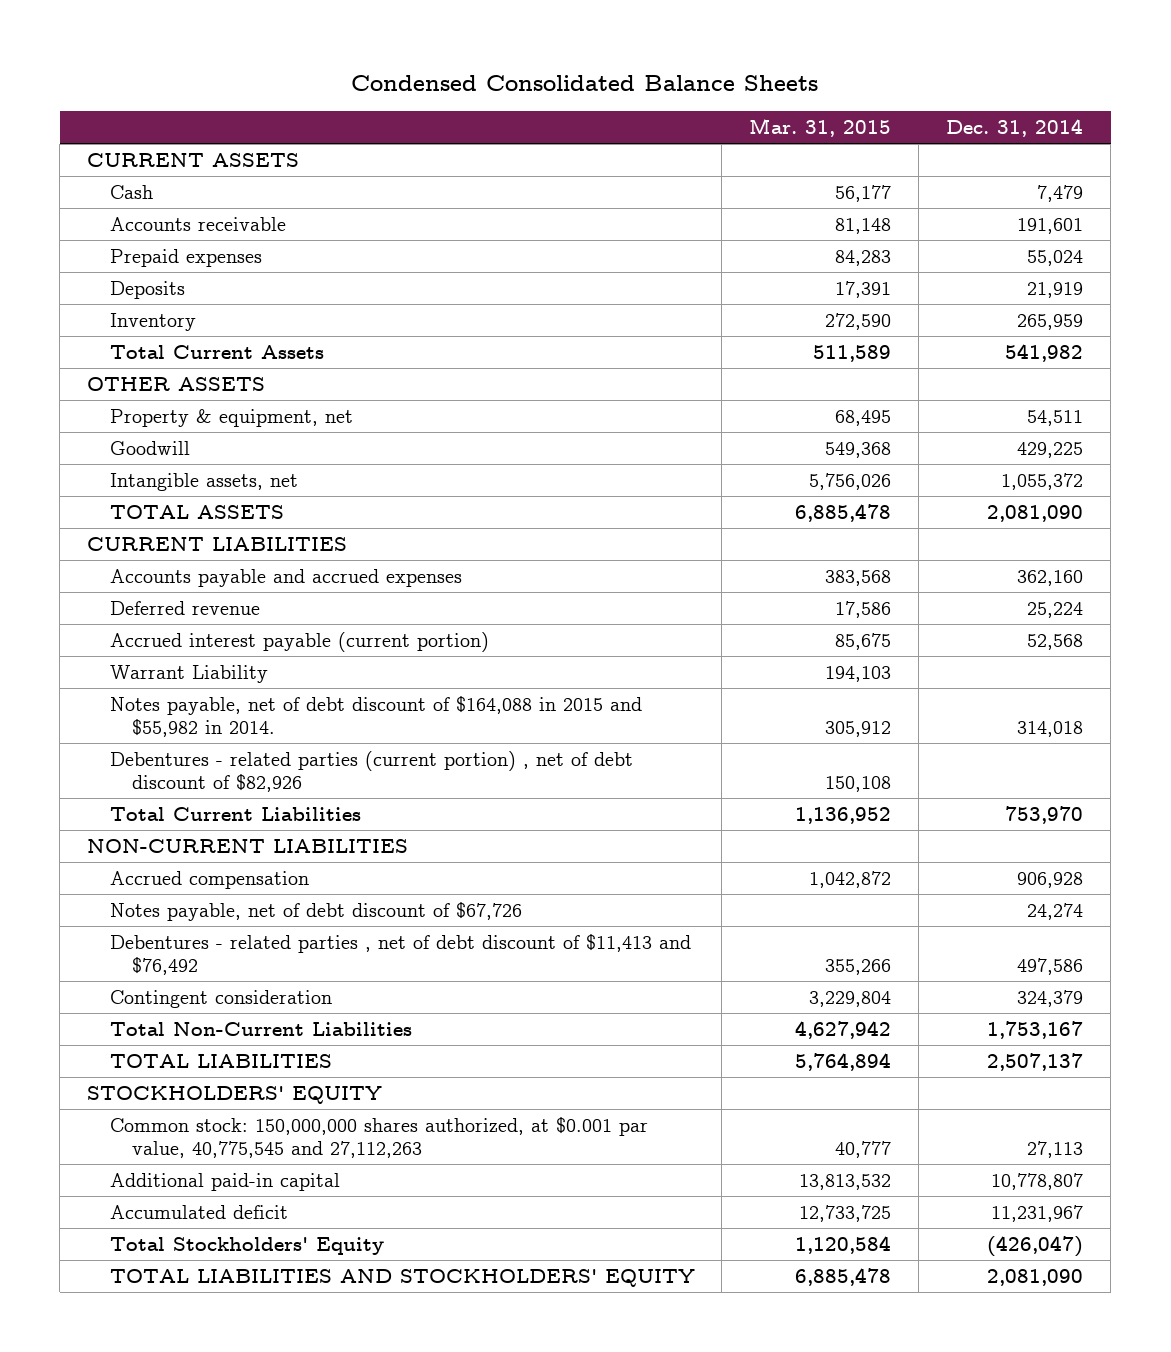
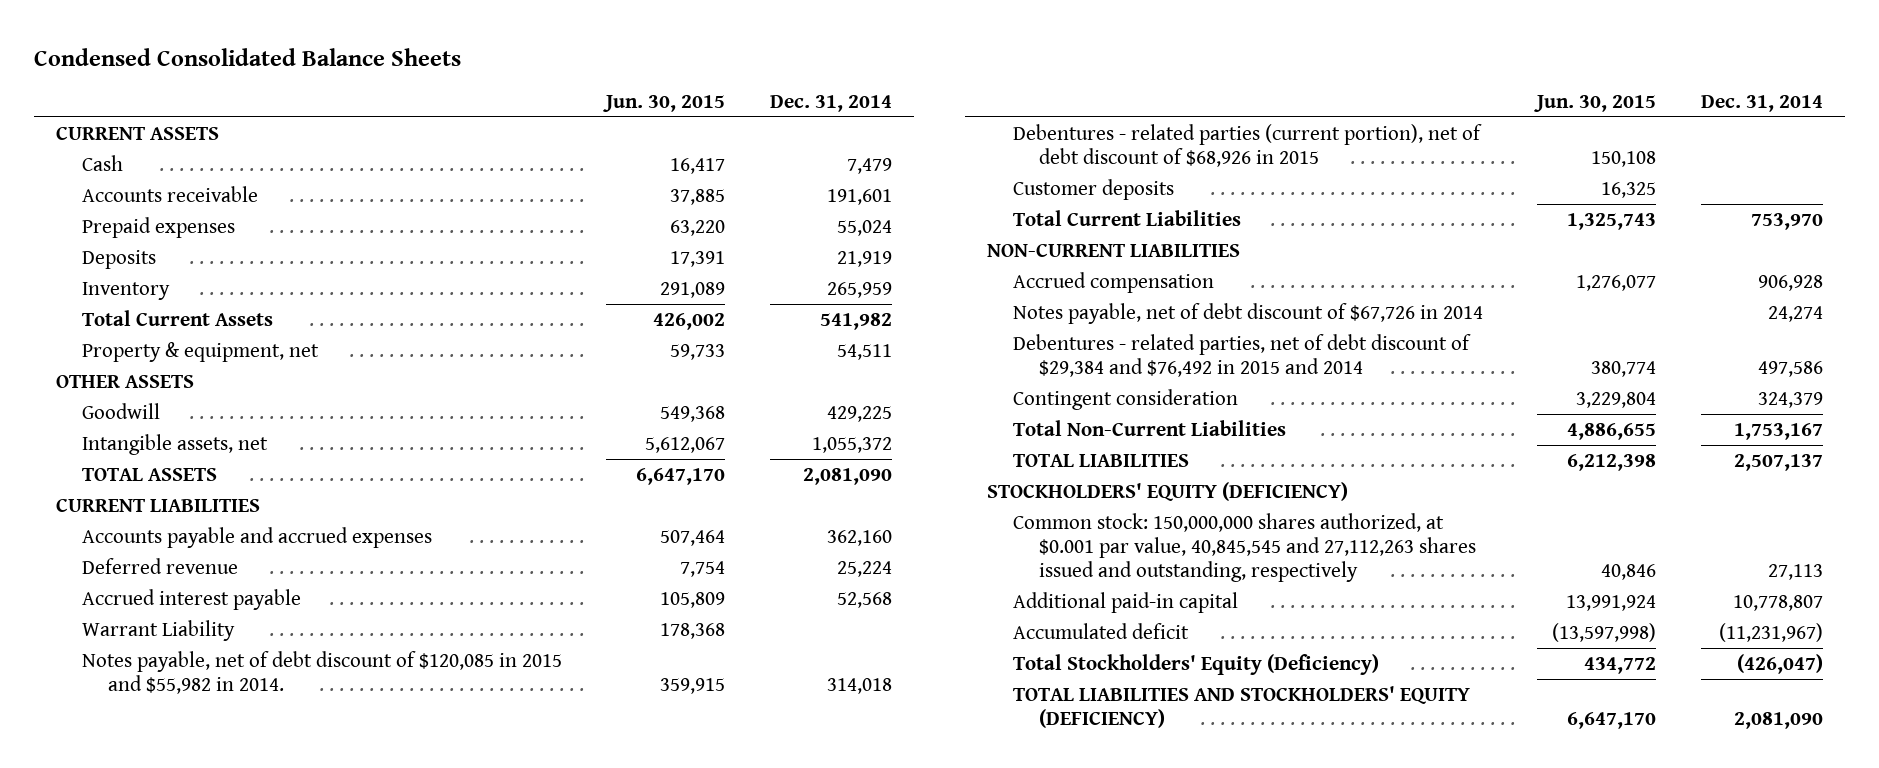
[749,118,892,138] Mar. 31, 2015 -> none
none -> [603,94,726,112] Jun. 30, 2015
[87,376,266,391] OTHER ASSETS -> [56,374,195,388] OTHER ASSETS
[109,631,489,652] Accrued interest payable (current portion) -> [81,588,301,610] Accrued interest payable
[109,695,642,738] Notes payable, net of debt discount of $164,088 in 2015 and $55,982 in 2014. -> [81,650,562,695] Notes payable, net of debt discount of $120,085 in 2015 and $55,982 in 2014.
[109,750,633,793] Debentures - related parties (current portion) , net of debt discount of $82,926 -> [1012,123,1482,168] Debentures - related parties (current portion), net of debt discount of $68,926 in 2015
none -> [1012,178,1174,200] Customer deposits
[109,901,522,921] Notes payable, net of debt discount of $67,726 -> [1012,302,1483,324] Notes payable, net of debt discount of $67,726 in 2014
[109,933,691,976] Debentures - related parties , net of debt discount of $11,413 and $76,492 -> [1012,333,1471,378] Debentures - related parties, net of debt discount of $29,384 and $76,492 in 2015 and 2014
[87,1085,383,1104] STOCKHOLDERS' EQUITY -> [987,481,1349,501] STOCKHOLDERS' EQUITY (DEFICIENCY)
[109,1116,648,1159] Common stock: 150,000,000 shares authorized, at $0.001 par value, 40,775,545 and 27,112,263 -> [1012,512,1476,583] Common stock: 150,000,000 shares authorized, at $0.001 par value, 40,845,545 and 27,112,263 shares issued and outstanding, respectively
[991,1204,1084,1222] 11,231,967 -> [1718,622,1823,642] (11,231,967)
[109,1236,384,1255] Total Stockholders' Equity -> [1012,653,1379,675] Total Stockholders' Equity (Deficiency)
[109,1268,695,1287] TOTAL LIABILITIES AND STOCKHOLDERS' EQUITY -> [1012,685,1470,729] TOTAL LIABILITIES AND STOCKHOLDERS' EQUITY (DEFICIENCY)

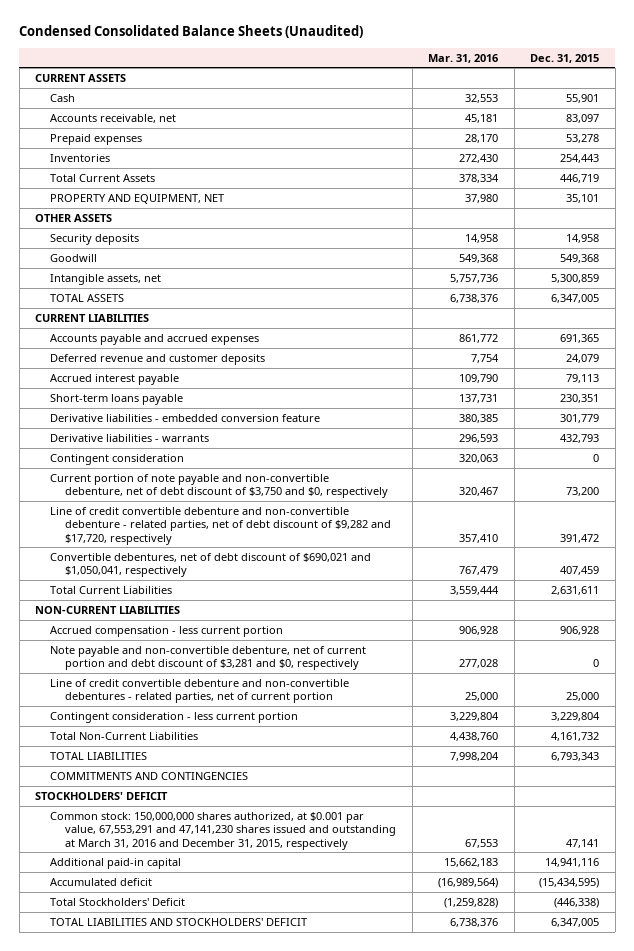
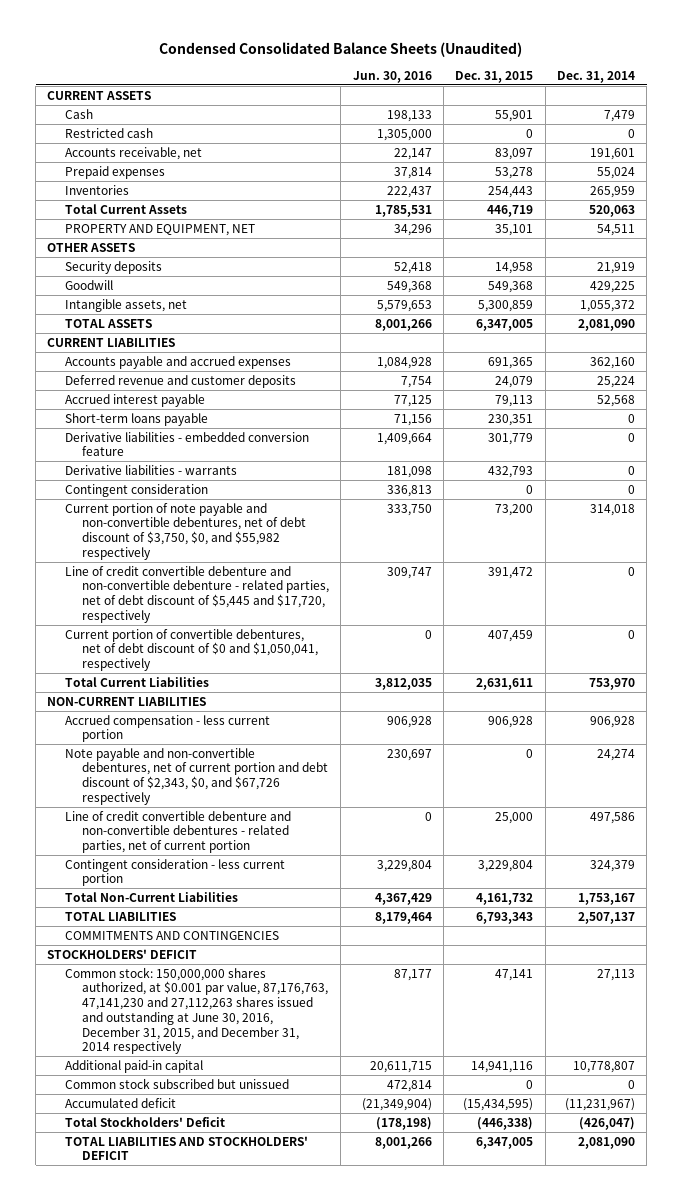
[428,53,499,63] Mar. 31, 2016 -> none
none -> [352,70,432,83] Jun. 30, 2016
none -> [557,70,636,83] Dec. 31, 2014
none -> [64,127,153,138] Restricted cash
[50,473,389,499] Current portion of note payable and non-convertible debenture, net of debt discount of $3,750 and $0, respectively -> [64,502,306,560] Current portion of note payable and non-convertible debentures, net of debt discount of $3,750, $0, and $55,982 respectively
[50,506,392,545] Line of credit convertible debenture and non-convertible debenture - related parties, net of debt discount of $9,282 and $17,720, respectively -> [64,565,329,623] Line of credit convertible debenture and non-convertible debenture - related parties, net of debt discount of $5,445 and $17,720, respectively
[50,552,372,578] Convertible debentures, net of debt discount of $690,021 and $1,050,041, respectively -> [64,628,318,672] Current portion of convertible debentures, net of debt discount of $0 and $1,050,041, respectively
[50,645,367,671] Note payable and non-convertible debenture, net of current portion and debt discount of $3,281 and $0, respectively -> [64,747,328,805] Note payable and non-convertible debentures, net of current portion and debt discount of $2,343, $0, and $67,726 respectively
[50,811,397,850] Common stock: 150,000,000 shares authorized, at $0.001 par value, 67,553,291 and 47,141,230 shares issued and outstanding at March 31, 2016 and December 31, 2015, respectively -> [64,966,328,1055] Common stock: 150,000,000 shares authorized, at $0.001 par value, 87,176,763, 47,141,230 and 27,112,263 shares issued and outstanding at June 30, 2016, December 31, 2015, and December 31, 2014 respectively
none -> [64,1077,289,1089] Common stock subscribed but unissued

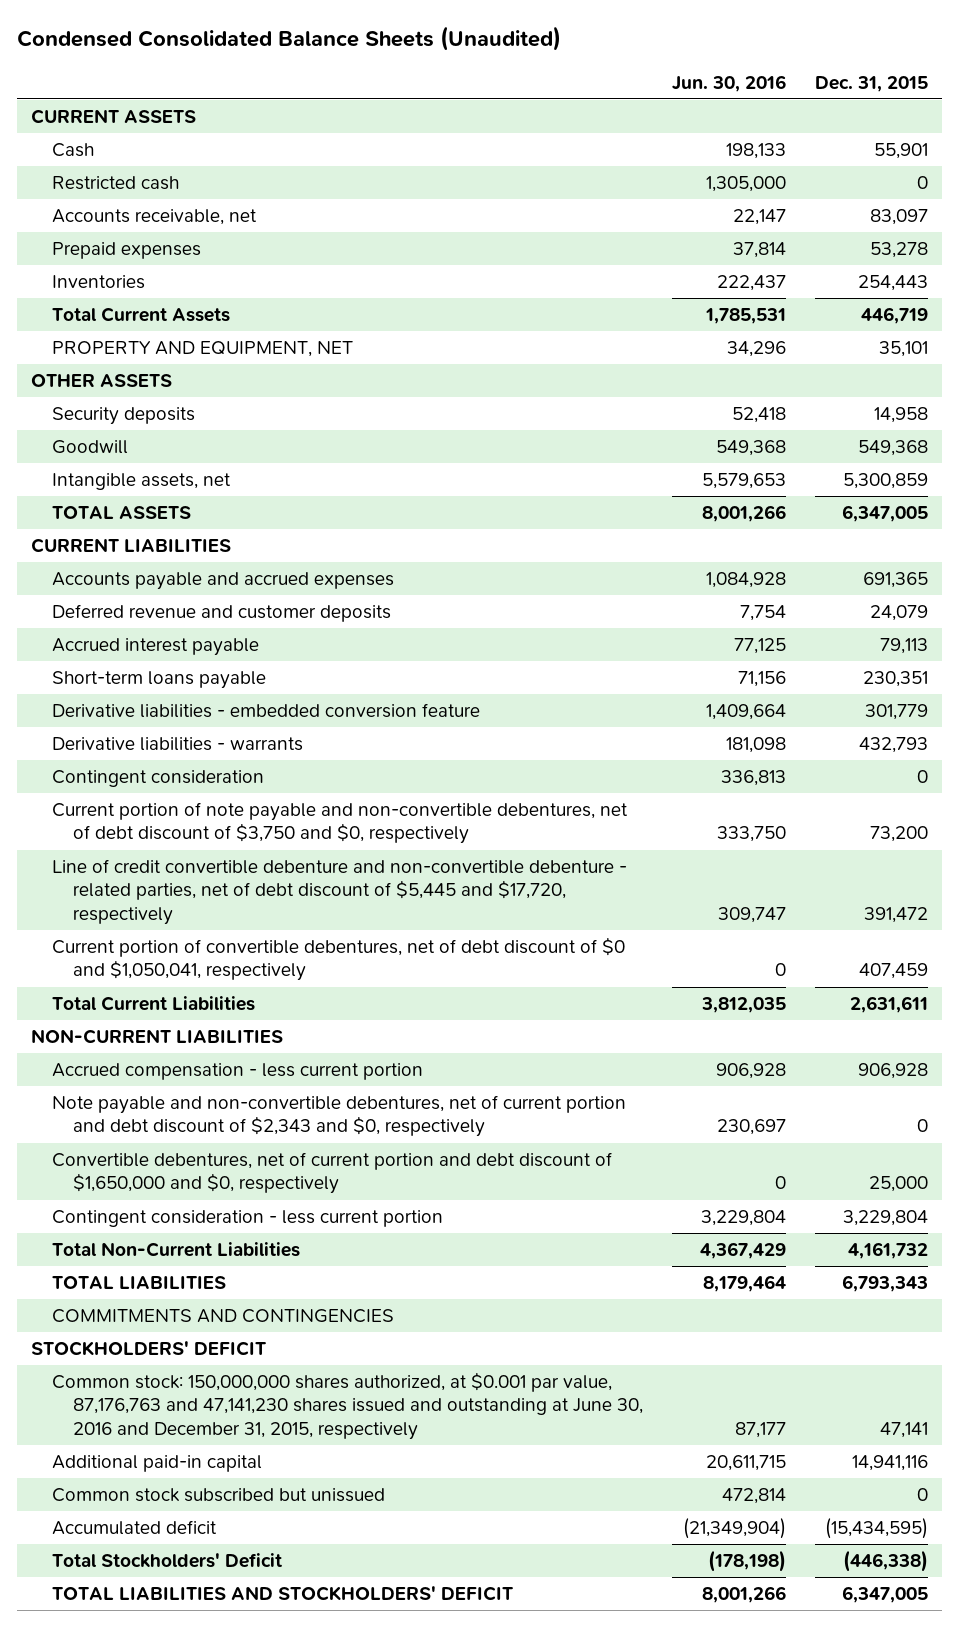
[557,70,636,83] Dec. 31, 2014 -> none
[64,502,306,560] Current portion of note payable and non-convertible debentures, net of debt discount of $3,750, $0, and $55,982 respectively -> [52,802,629,845] Current portion of note payable and non-convertible debentures, net of debt discount of $3,750 and $0, respectively
[64,747,328,805] Note payable and non-convertible debentures, net of current portion and debt discount of $2,343, $0, and $67,726 respectively -> [52,1095,627,1138] Note payable and non-convertible debentures, net of current portion and debt discount of $2,343 and $0, respectively
[64,810,291,854] Line of credit convertible debenture and non-convertible debentures - related parties, net of current portion -> [52,1152,613,1195] Convertible debentures, net of current portion and debt discount of $1,650,000 and $0, respectively
[64,966,328,1055] Common stock: 150,000,000 shares authorized, at $0.001 par value, 87,176,763, 47,141,230 and 27,112,263 shares issued and outstanding at June 30, 2016, December 31, 2015, and December 31, 2014 respectively -> [52,1372,644,1440] Common stock: 150,000,000 shares authorized, at $0.001 par value, 87,176,763 and 47,141,230 shares issued and outstanding at June 30, 2016 and December 31, 2015, respectively

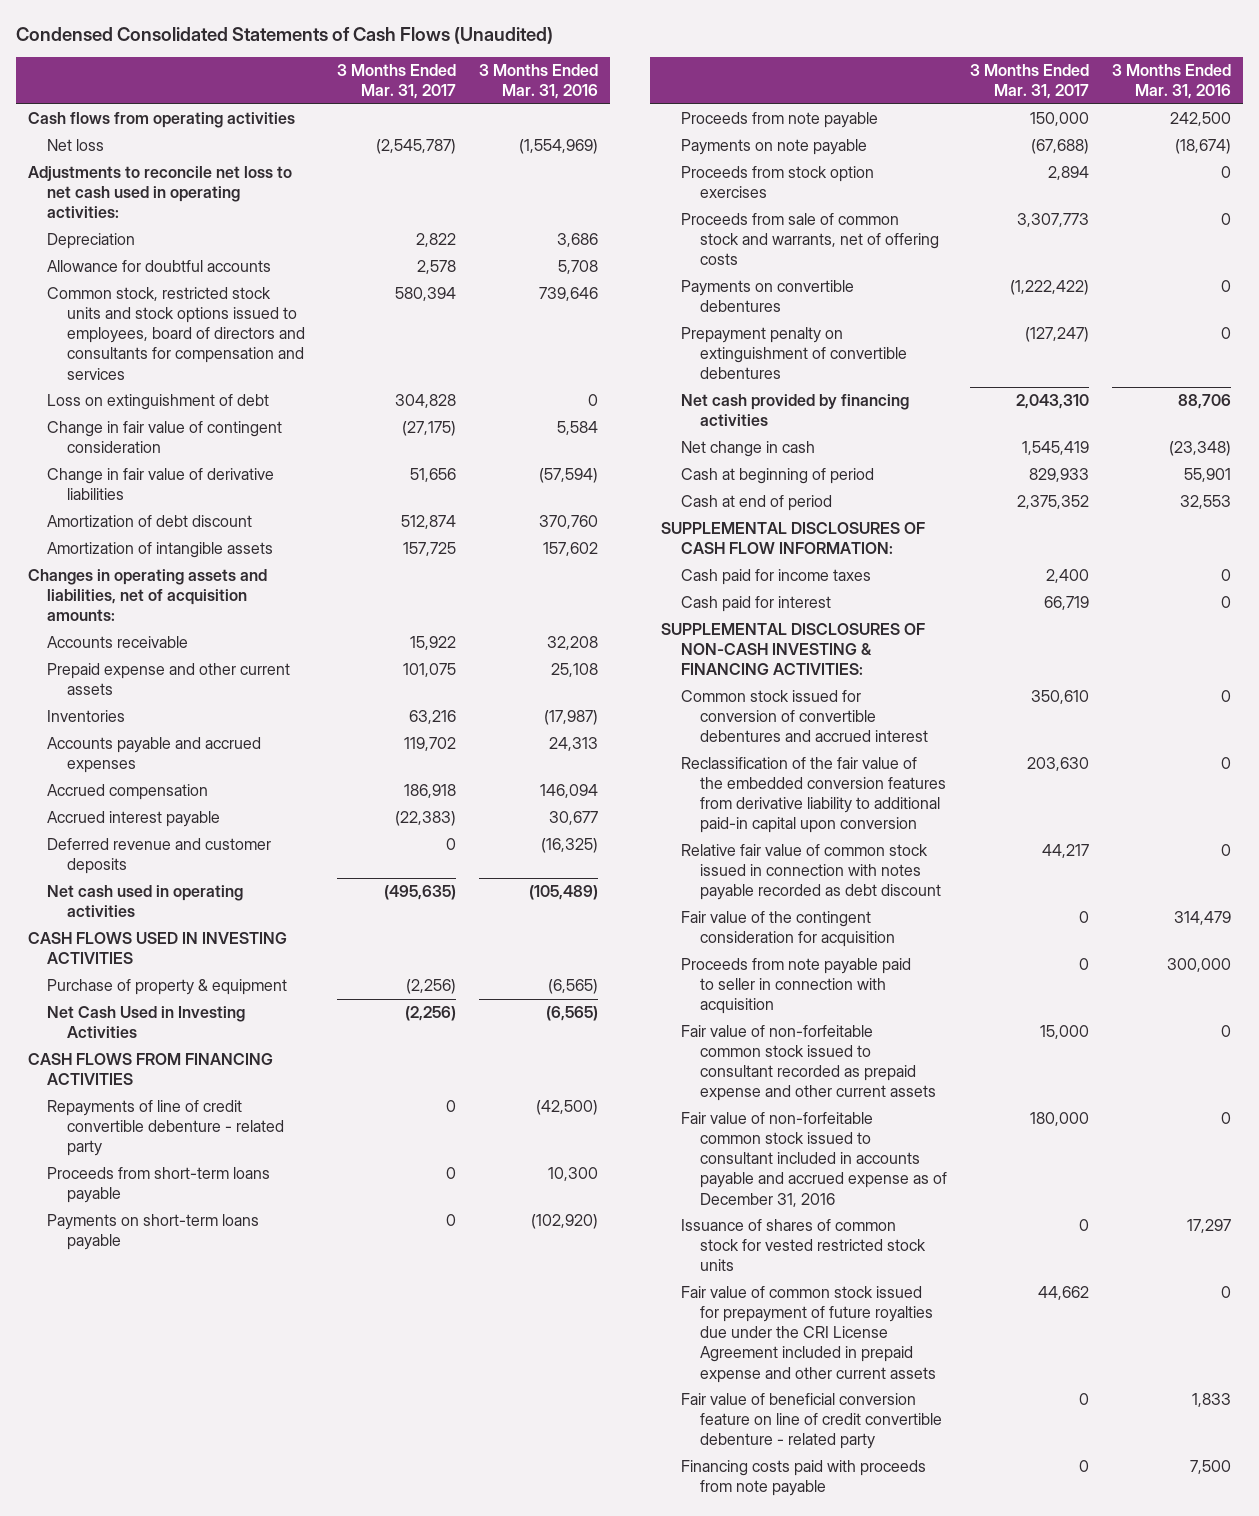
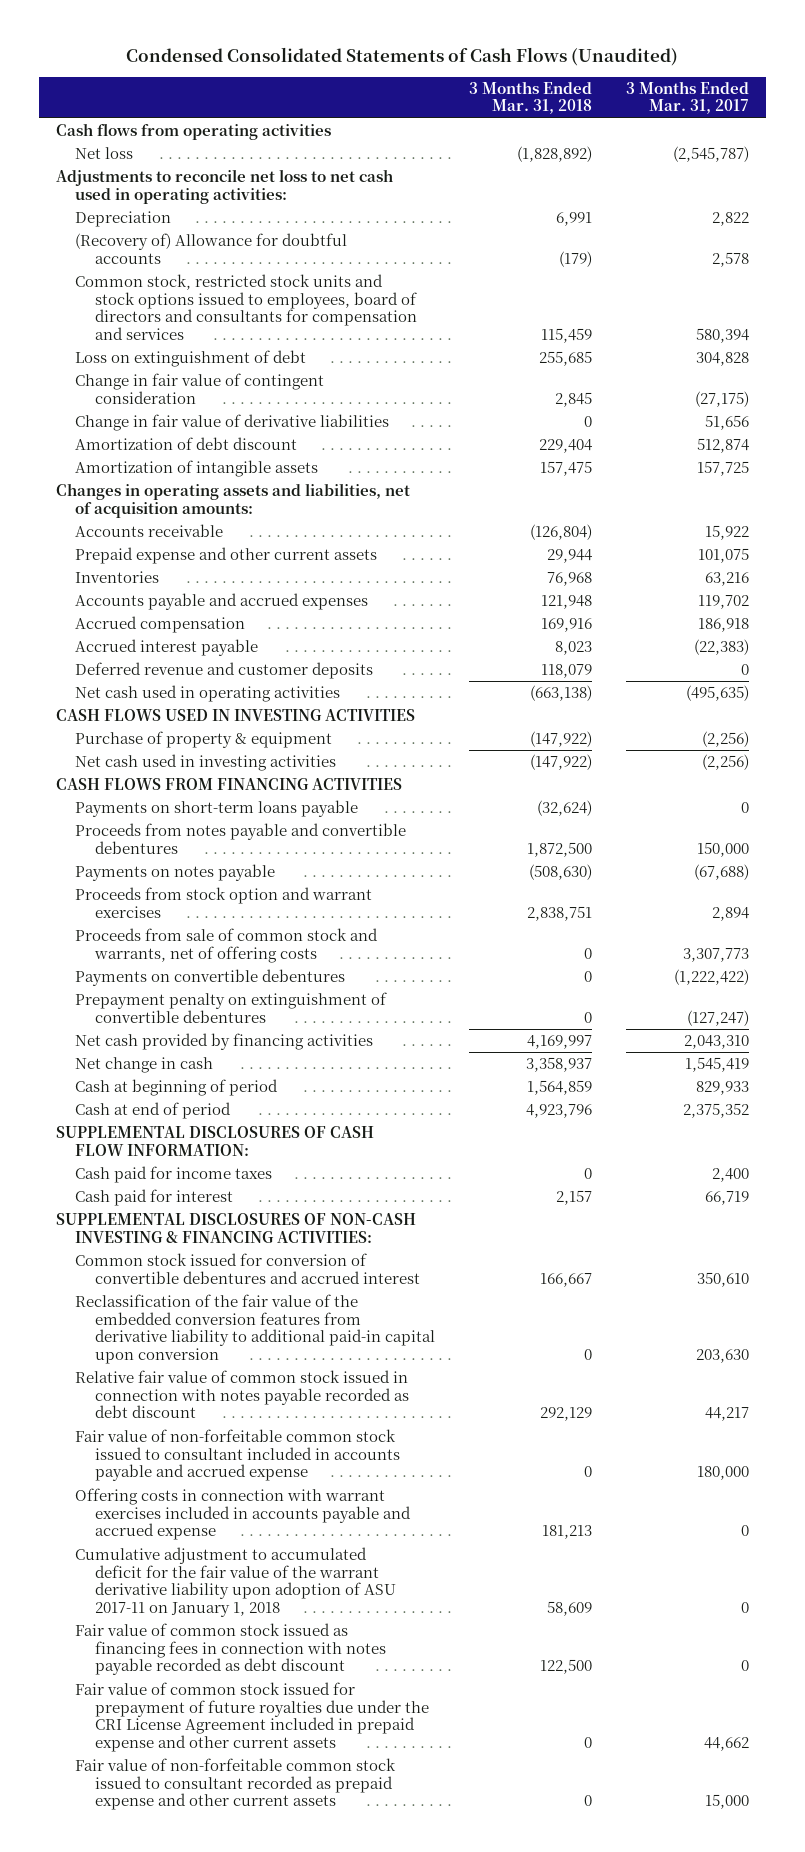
[479,64,599,100] 3 Months Ended Mar. 31, 2016 -> none
none -> [468,80,592,115] 3 Months Ended Mar. 31, 2018
[47,260,272,273] Allowance for doubtful accounts -> [75,233,348,264] (Recovery of) Allowance for doubtful accounts
[47,1006,246,1039] Net Cash Used in Investing Activities -> [75,754,337,772] Net cash used in investing activities
[47,1100,285,1157] Repayments of line of credit convertible debenture - related party -> none
[47,1167,271,1204] Proceeds from short-term loans payable -> none
[680,112,878,129] Proceeds from note payable -> [75,823,407,854] Proceeds from notes payable and convertible debentures
[680,139,867,156] Payments on note payable -> [75,864,276,882] Payments on notes payable
[680,166,874,199] Proceeds from stock option exercises -> [75,887,373,918] Proceeds from stock option and warrant exercises
[680,911,896,948] Fair value of the contingent consideration for acquisition -> none
[680,958,911,1015] Proceeds from note payable paid to seller in connection with acquisition -> none
[680,1219,927,1272] Issuance of shares of common stock for vested restricted stock units -> none
[680,1112,948,1207] Fair value of non-forfeitable common stock issued to consultant included in accounts payable and accrued expense as of December 31, 2016 -> [75,1429,400,1482] Fair value of non-forfeitable common stock issued to consultant included in accounts payable and accrued expense
none -> [75,1488,411,1541] Offering costs in connection with warrant exercises included in accounts payable and accrued expense
none -> [75,1547,396,1617] Cumulative adjustment to accumulated deficit for the fair value of the warrant derivative liability upon adoption of ASU 2017-11 on January 1, 2018
none -> [75,1623,386,1676] Fair value of common stock issued as financing fees in connection with notes payable recorded as debt discount
[680,1393,943,1450] Fair value of beneficial conversion feature on line of credit convertible debenture - related party -> none
[680,1460,926,1497] Financing costs paid with proceeds from note payable -> none
[680,1025,937,1102] Fair value of non-forfeitable common stock issued to consultant recorded as prepaid expense and other current assets -> [75,1758,397,1811] Fair value of non-forfeitable common stock issued to consultant recorded as prepaid expense and other current assets

